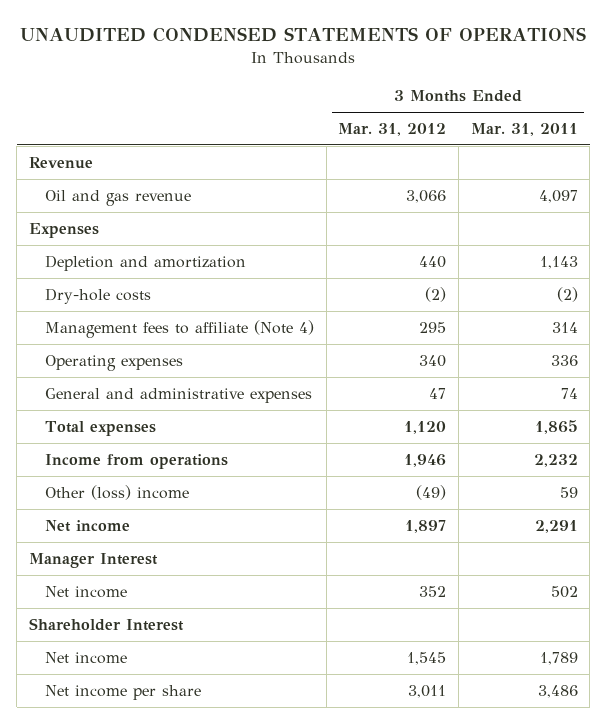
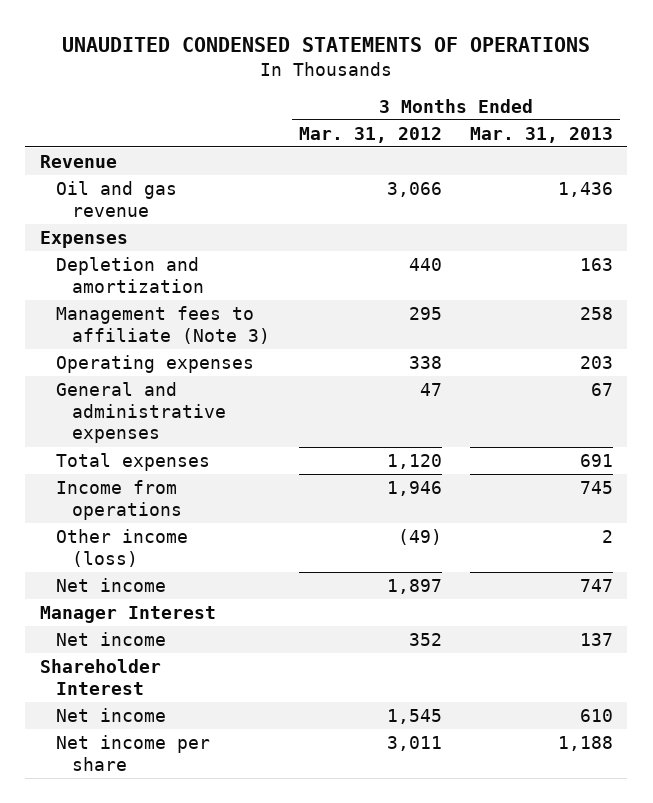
[470,123,578,137] Mar. 31, 2011 -> none
none -> [470,126,614,143] Mar. 31, 2013
[44,287,151,304] Dry-hole costs -> none
[44,319,314,338] Management fees to affiliate (Note 4) -> [55,305,271,344] Management fees to affiliate (Note 3)
[419,354,447,367] 340 -> [408,355,442,369] 338
[44,484,189,500] Other (loss) income -> [55,528,188,567] Other income (loss)

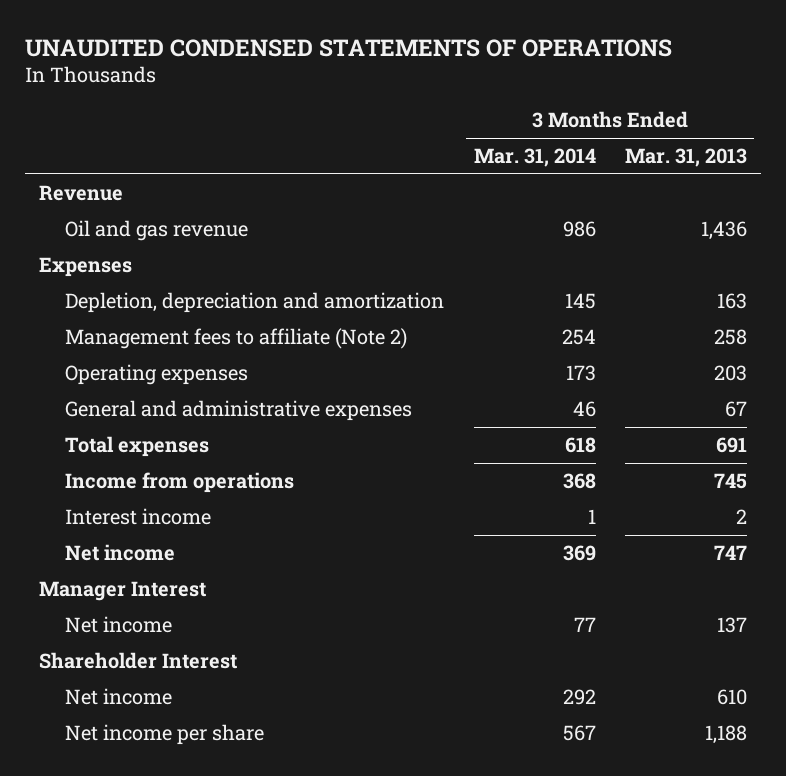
[298,126,442,143] Mar. 31, 2012 -> none
none -> [473,148,596,168] Mar. 31, 2014
[55,256,205,293] Depletion and amortization -> [65,292,445,314] Depletion, depreciation and amortization
[55,305,271,344] Management fees to affiliate (Note 3) -> [65,328,408,350] Management fees to affiliate (Note 2)
[55,528,188,567] Other income (loss) -> none
none -> [65,508,212,526] Interest income

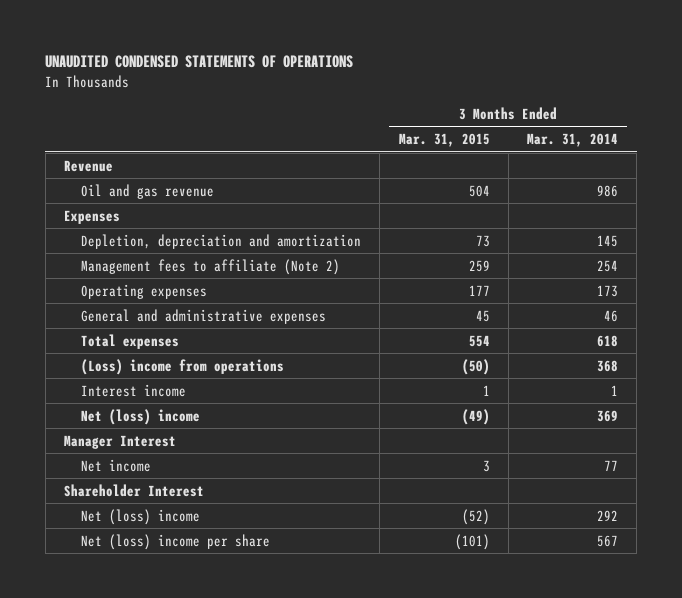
[624,148,747,168] Mar. 31, 2013 -> none
none -> [398,133,490,148] Mar. 31, 2015
[65,472,295,494] Income from operations -> [81,358,285,375] (Loss) income from operations
[65,544,176,562] Net income -> [81,408,201,425] Net (loss) income
[65,688,173,706] Net income -> [81,508,201,525] Net (loss) income
[65,724,265,746] Net income per share -> [81,533,271,550] Net (loss) income per share

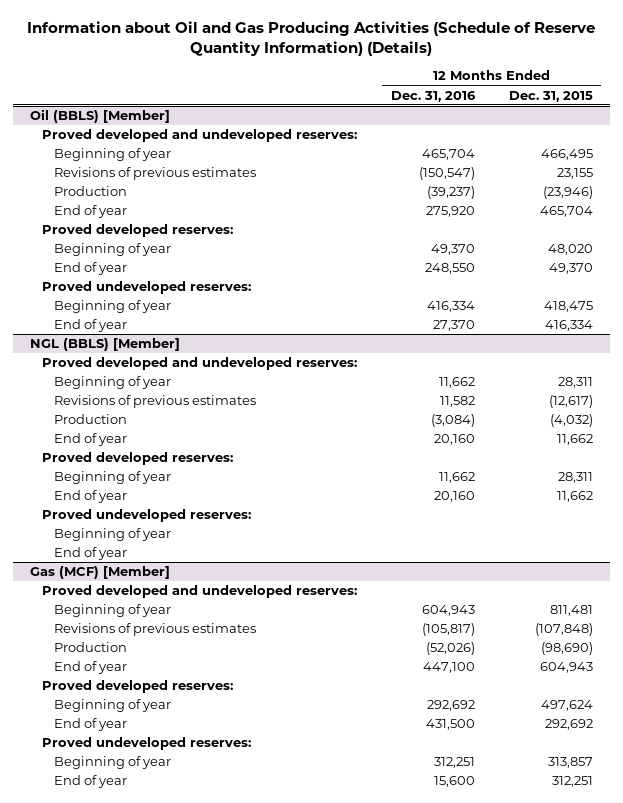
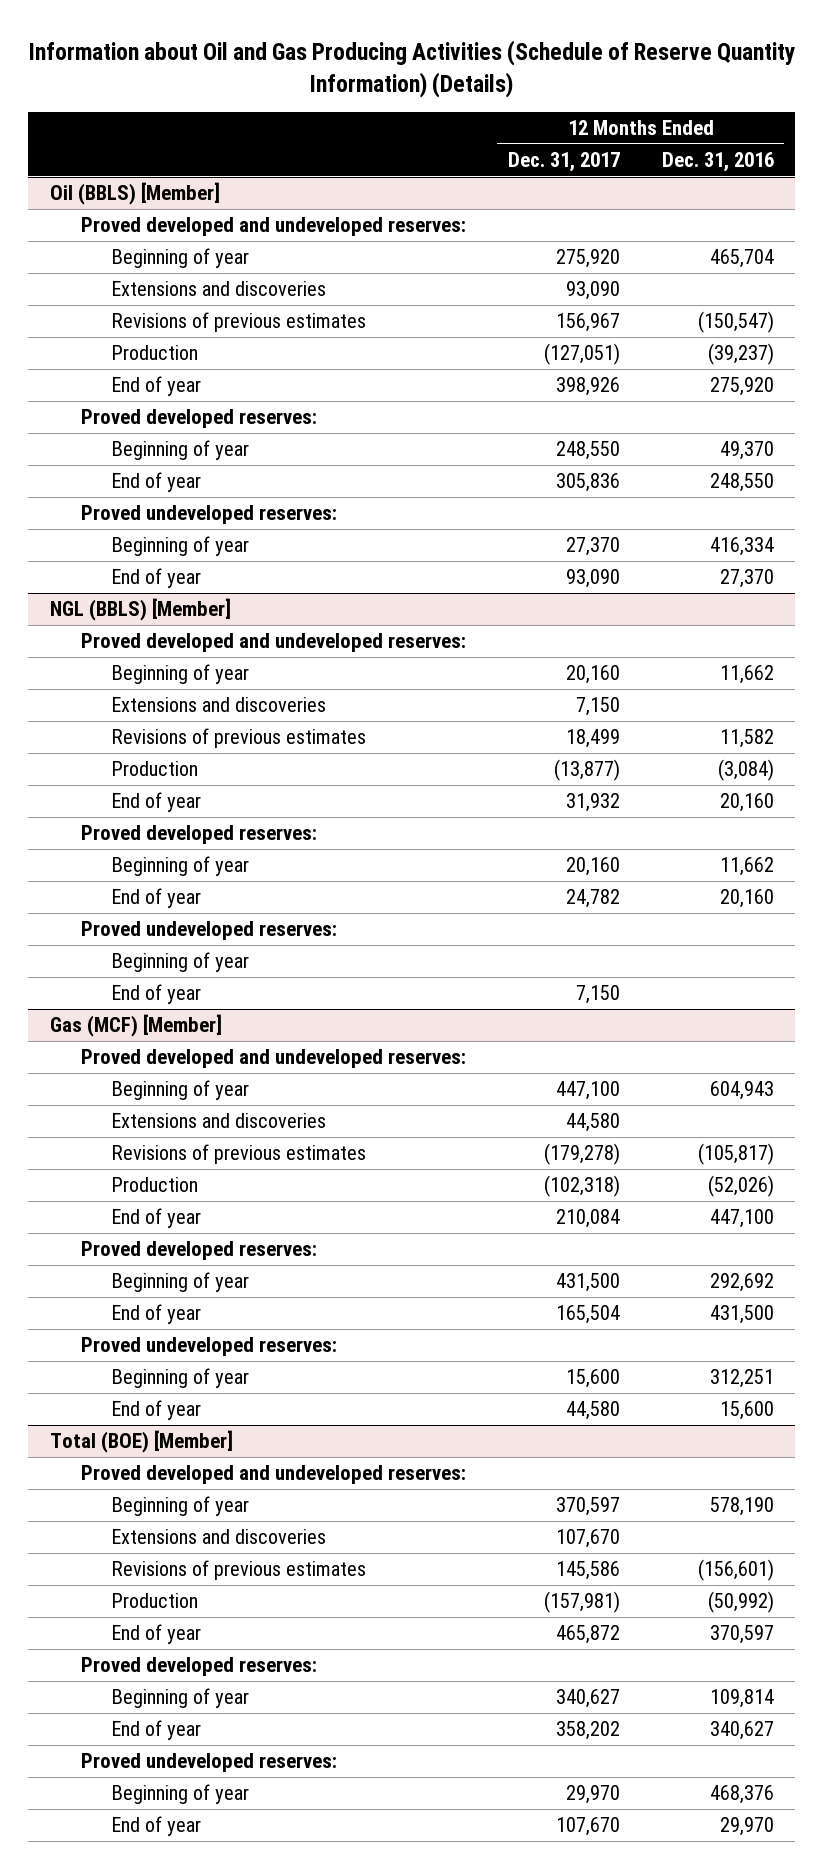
[508,90,593,102] Dec. 31, 2015 -> none
none -> [507,151,620,172] Dec. 31, 2017
none -> [111,281,327,297] Extensions and discoveries
none -> [111,697,327,713] Extensions and discoveries
none -> [111,1113,327,1129] Extensions and discoveries
none -> [49,1430,233,1454] Total (BOE) [Member]
none -> [80,1465,466,1485] Proved developed and undeveloped reserves:
none -> [111,1496,250,1517] Beginning of year
none -> [111,1529,327,1545] Extensions and discoveries
none -> [111,1560,367,1581] Revisions of previous estimates
none -> [111,1593,199,1609] Production
none -> [111,1624,202,1645] End of year
none -> [80,1657,317,1677] Proved developed reserves:
none -> [111,1688,250,1709] Beginning of year
none -> [111,1720,202,1741] End of year
none -> [80,1753,337,1773] Proved undeveloped reserves:
none -> [111,1784,250,1805] Beginning of year
none -> [111,1816,202,1837] End of year

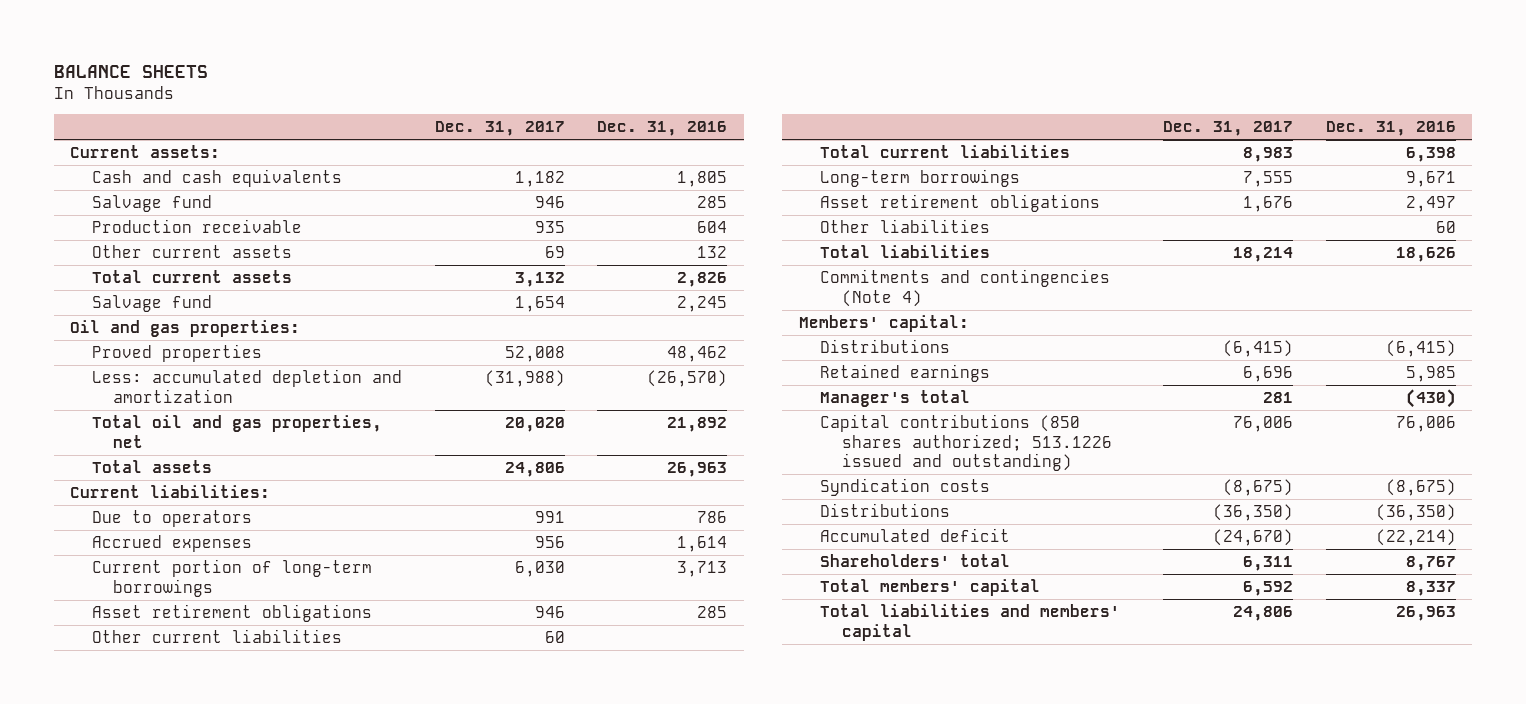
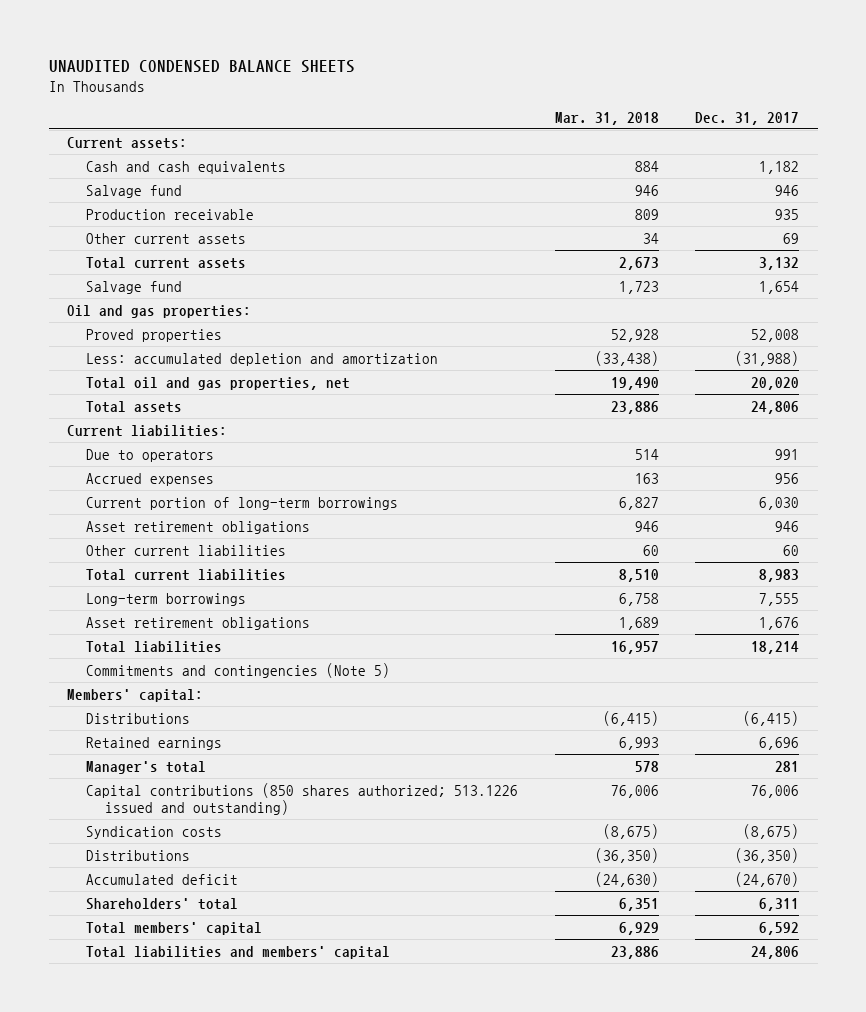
[53,64,208,78] BALANCE SHEETS -> [48,60,355,74] UNAUDITED CONDENSED BALANCE SHEETS
[597,121,728,137] Dec. 31, 2016 -> none
none -> [554,111,659,125] Mar. 31, 2018
[820,218,991,233] Other liabilities -> none
[820,268,1111,307] Commitments and contingencies (Note 4) -> [85,662,390,678] Commitments and contingencies (Note 5)

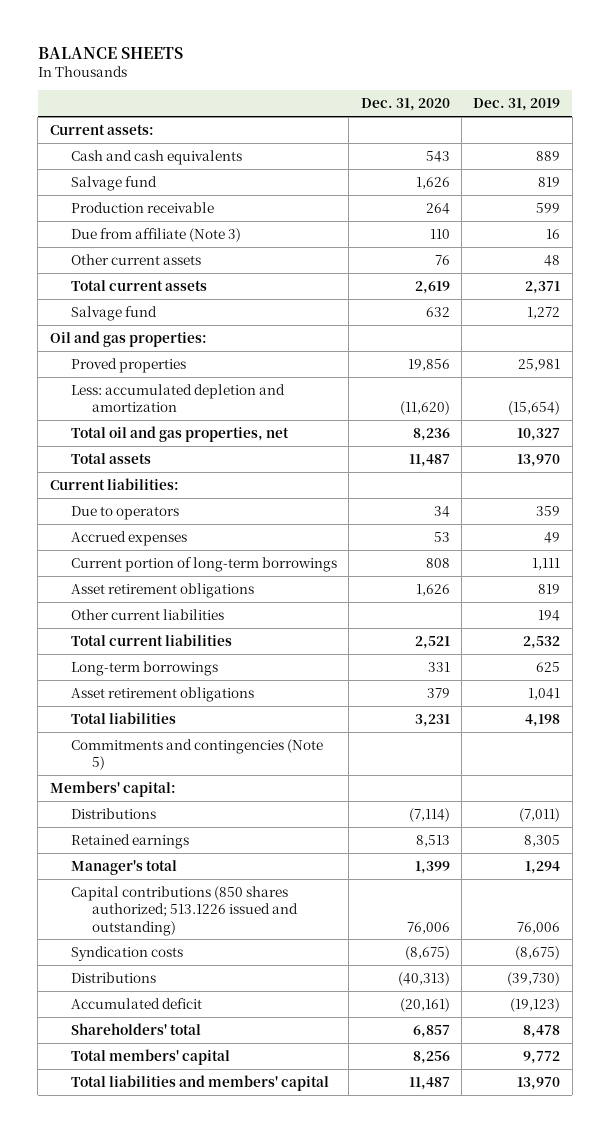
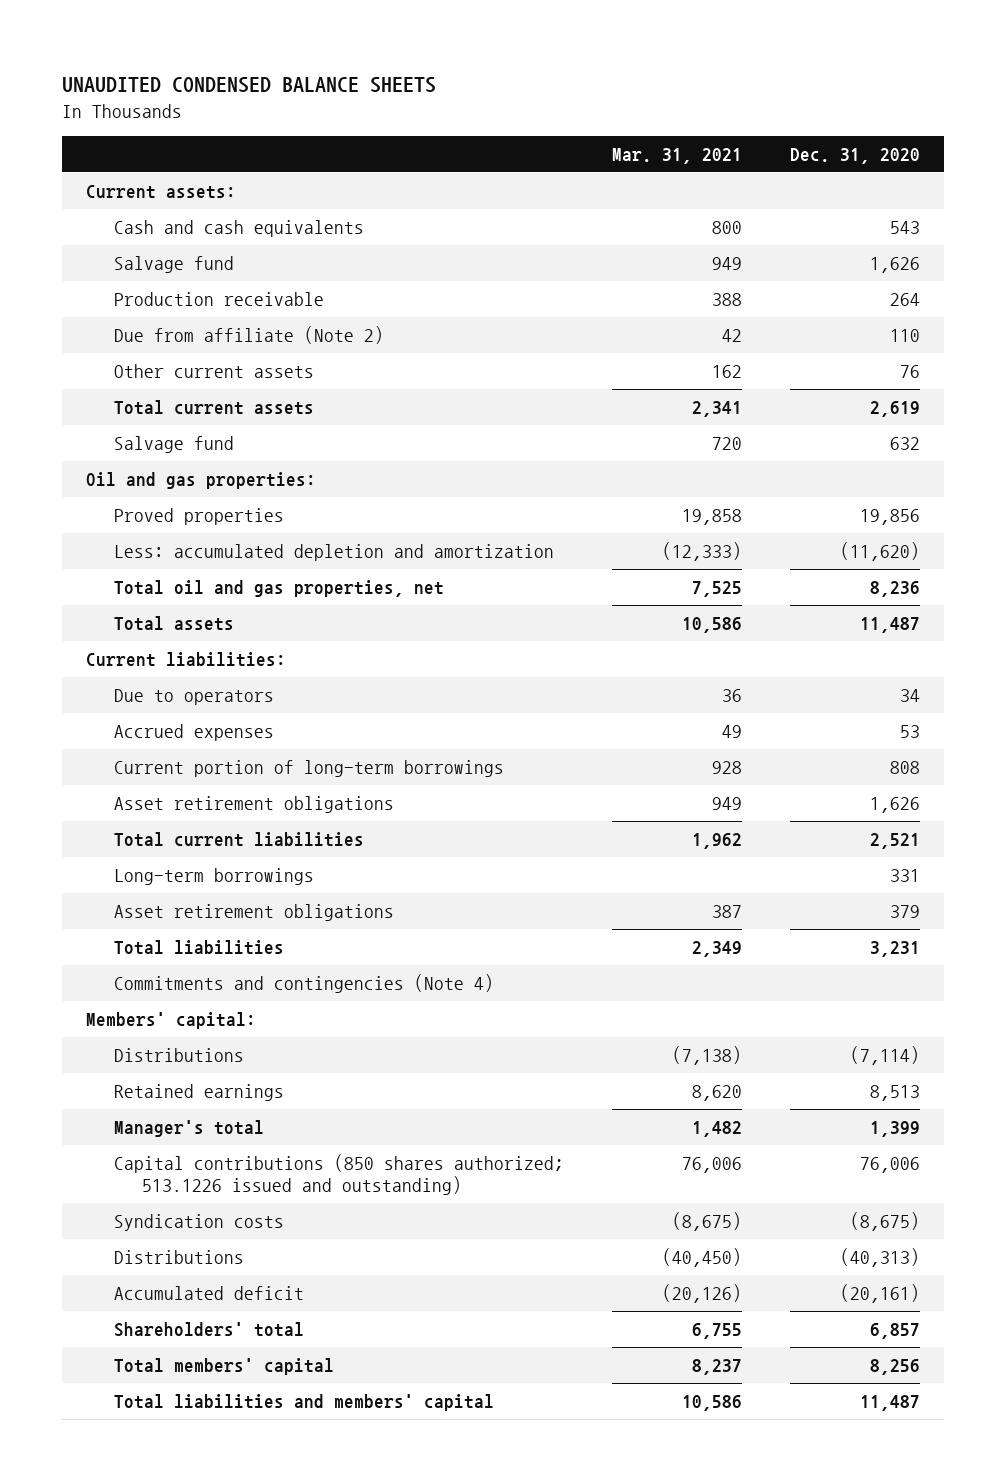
[37,46,183,59] BALANCE SHEETS -> [61,77,436,94] UNAUDITED CONDENSED BALANCE SHEETS
[473,98,561,112] Dec. 31, 2019 -> none
none -> [611,147,742,164] Mar. 31, 2021
[70,227,241,242] Due from affiliate (Note 3) -> [113,326,384,345] Due from affiliate (Note 2)
[70,608,224,620] Other current liabilities -> none
[70,738,323,771] Commitments and contingencies (Note 5) -> [113,974,494,994] Commitments and contingencies (Note 4)

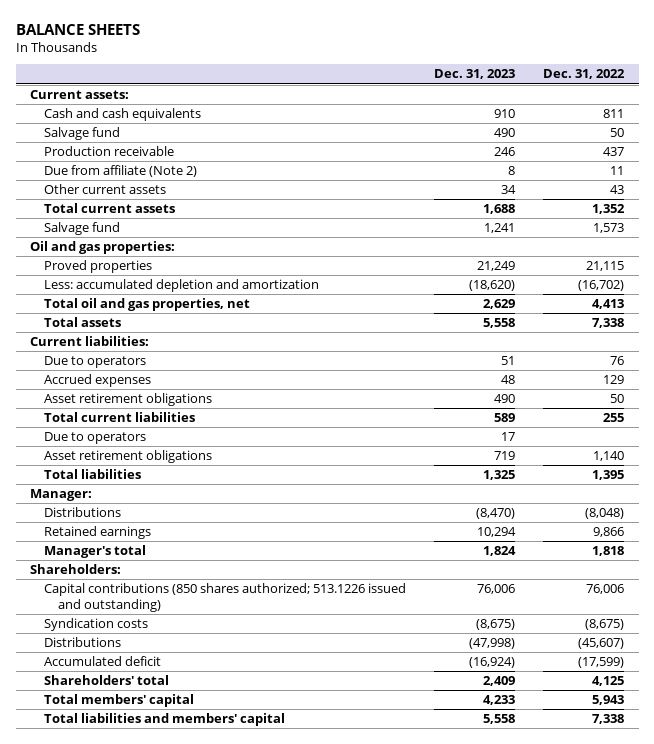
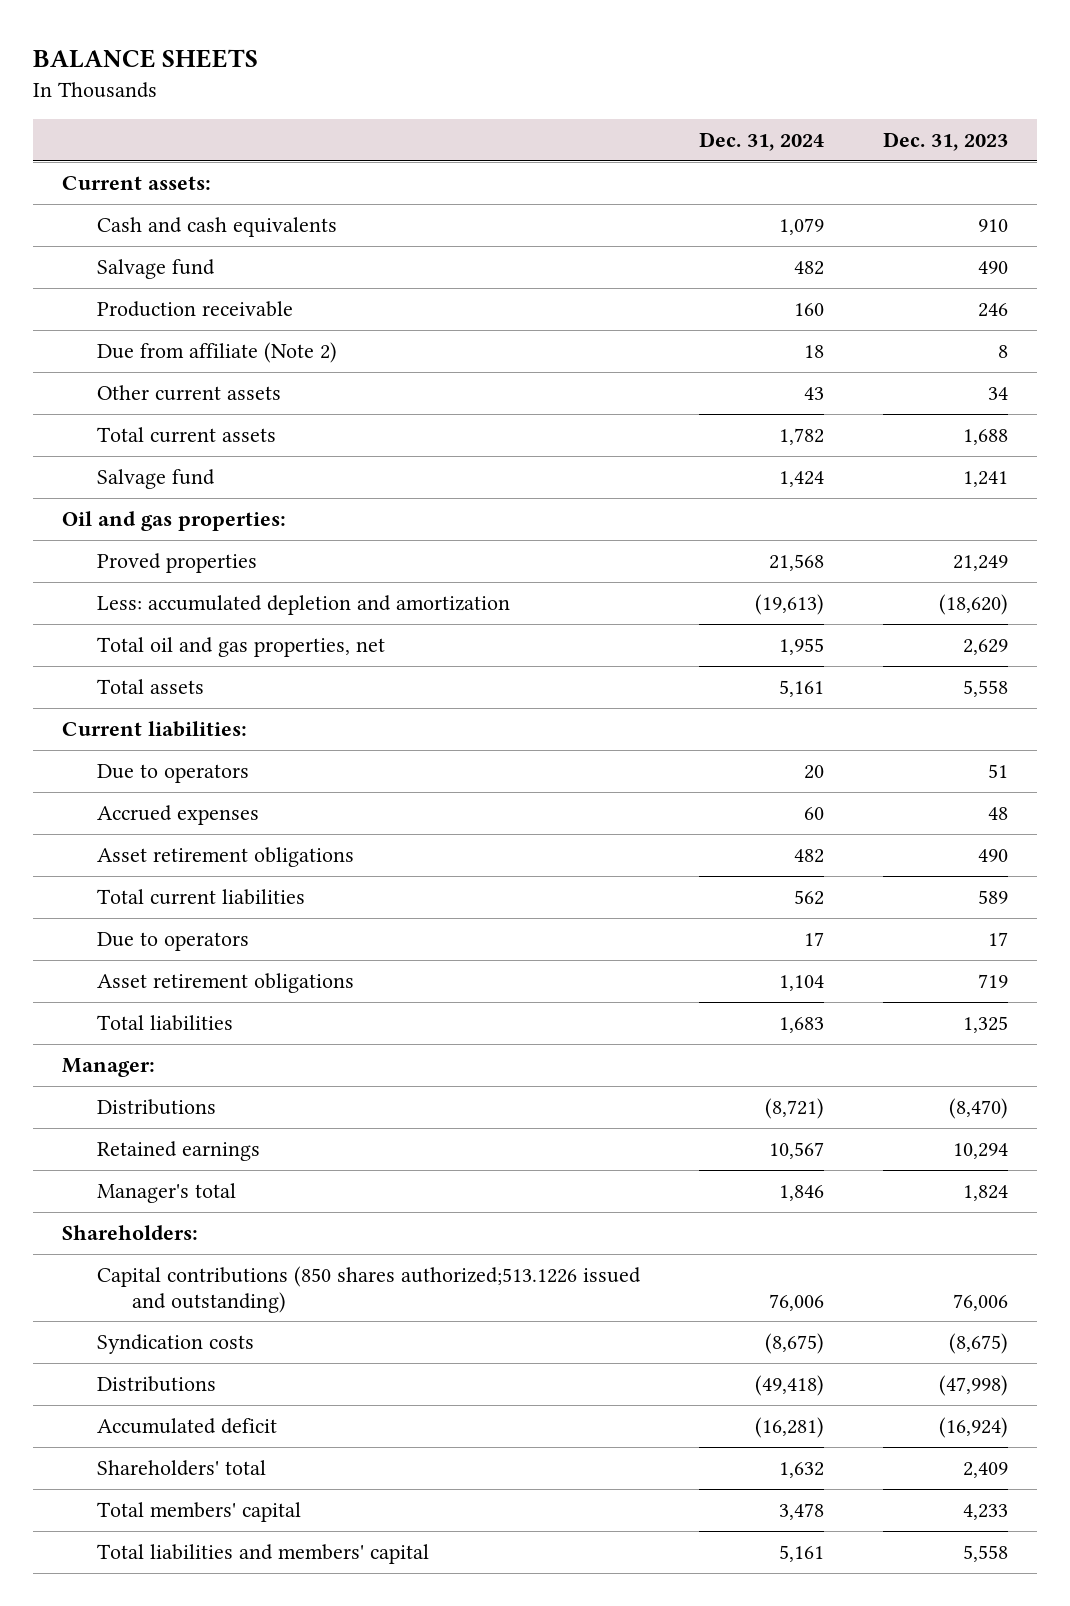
[543,69,626,80] Dec. 31, 2022 -> none
none -> [699,132,825,152] Dec. 31, 2024
[44,583,407,612] Capital contributions (850 shares authorized; 513.1226 issued and outstanding) -> [97,1266,642,1313] Capital contributions (850 shares authorized;513.1226 issued and outstanding)

